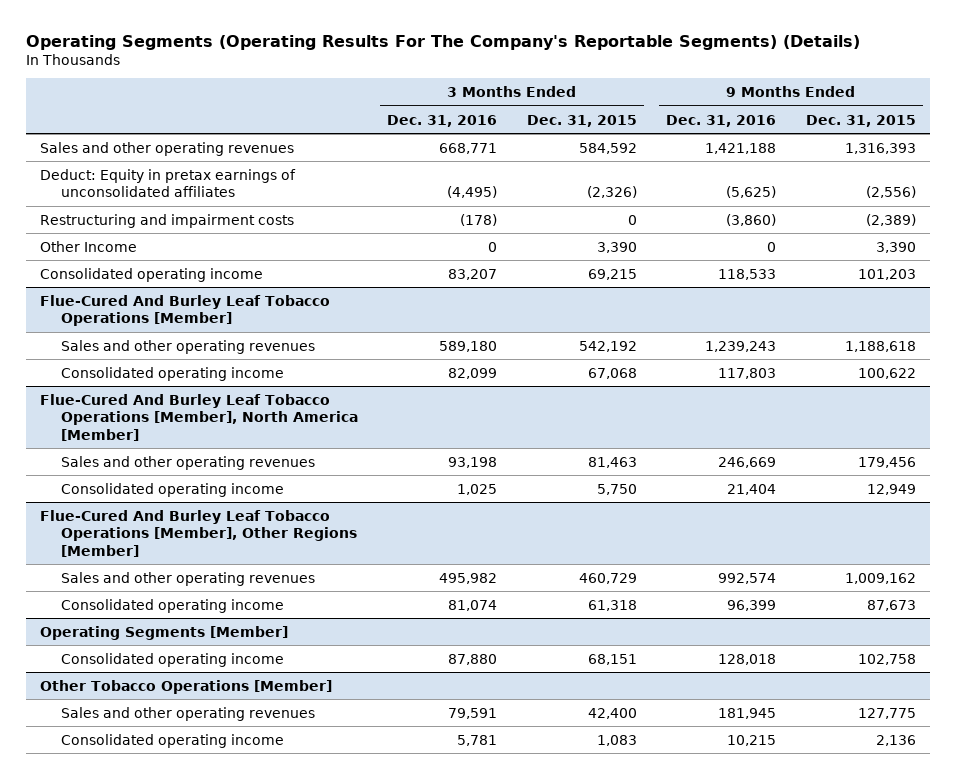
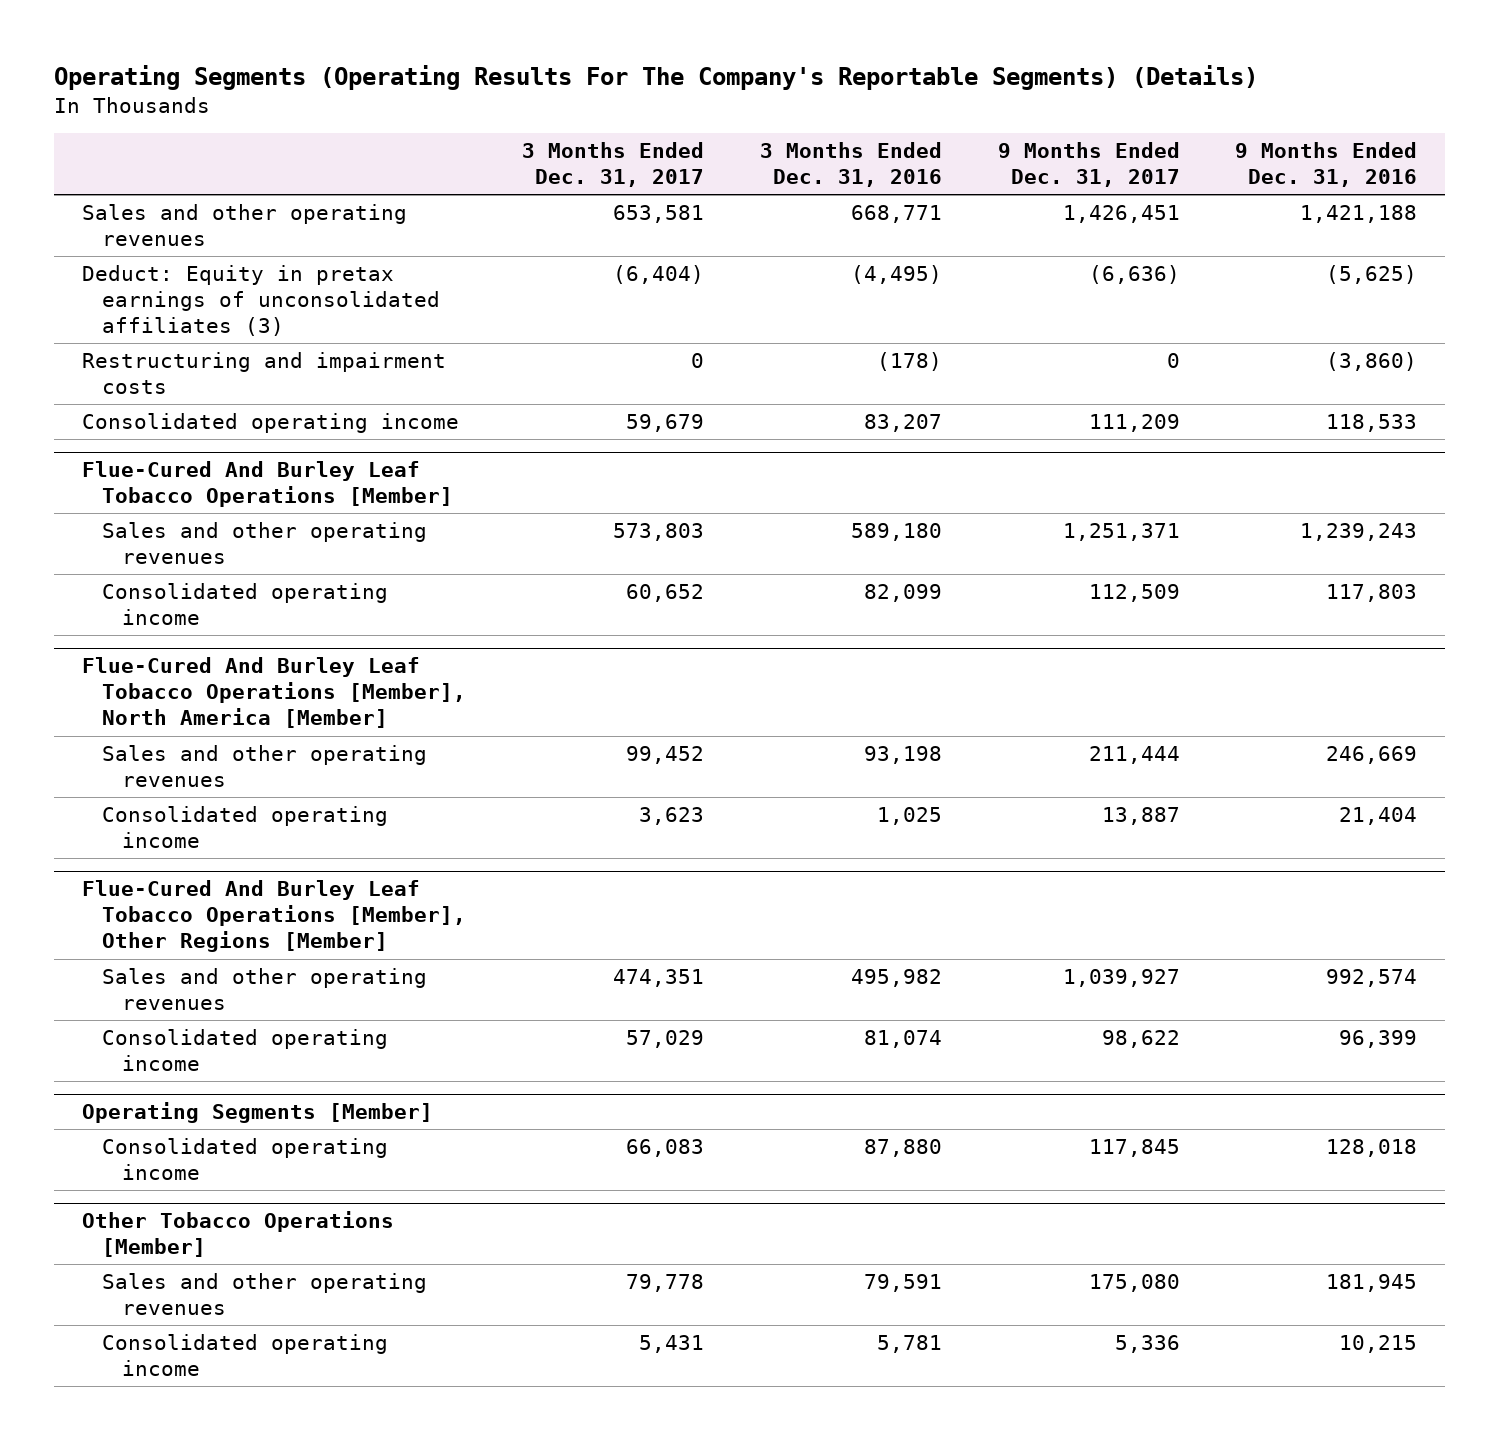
[526,114,637,127] Dec. 31, 2015 -> none
[805,114,916,127] Dec. 31, 2015 -> none
none -> [521,141,704,188] 3 Months Ended Dec. 31, 2017
none -> [997,141,1180,188] 9 Months Ended Dec. 31, 2017
[40,168,297,198] Deduct: Equity in pretax earnings of unconsolidated affiliates -> [81,264,440,337] Deduct: Equity in pretax earnings of unconsolidated affiliates (3)
[40,240,138,252] Other Income -> none

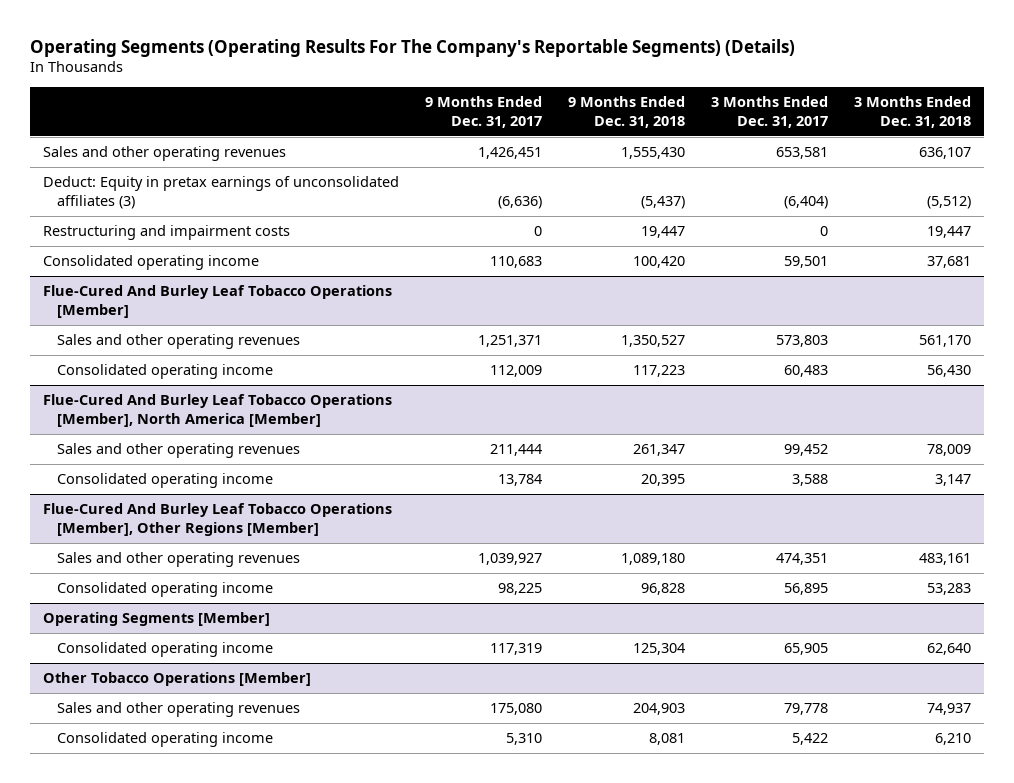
[759,141,942,188] 3 Months Ended Dec. 31, 2016 -> none
[1235,141,1418,188] 9 Months Ended Dec. 31, 2016 -> none
none -> [567,96,685,129] 9 Months Ended Dec. 31, 2018
none -> [854,96,972,129] 3 Months Ended Dec. 31, 2018
[625,413,704,432] 59,679 -> [783,256,828,269] 59,501
[1088,413,1180,432] 111,209 -> [489,256,542,269] 110,683
[625,583,704,602] 60,652 -> [783,365,828,378] 60,483
[1088,583,1180,602] 112,509 -> [489,365,542,378] 112,009
[638,806,704,825] 3,623 -> [791,474,828,487] 3,588
[1101,806,1180,825] 13,887 -> [497,474,542,487] 13,784
[625,1029,704,1048] 57,029 -> [783,583,828,596] 56,895
[1101,1029,1180,1048] 98,622 -> [497,583,542,596] 98,225
[625,1138,704,1157] 66,083 -> [783,643,828,656] 65,905
[1088,1138,1180,1157] 117,845 -> [489,643,542,656] 117,319
[638,1334,704,1353] 5,431 -> [791,733,828,746] 5,422
[1114,1334,1180,1353] 5,336 -> [505,733,542,746] 5,310

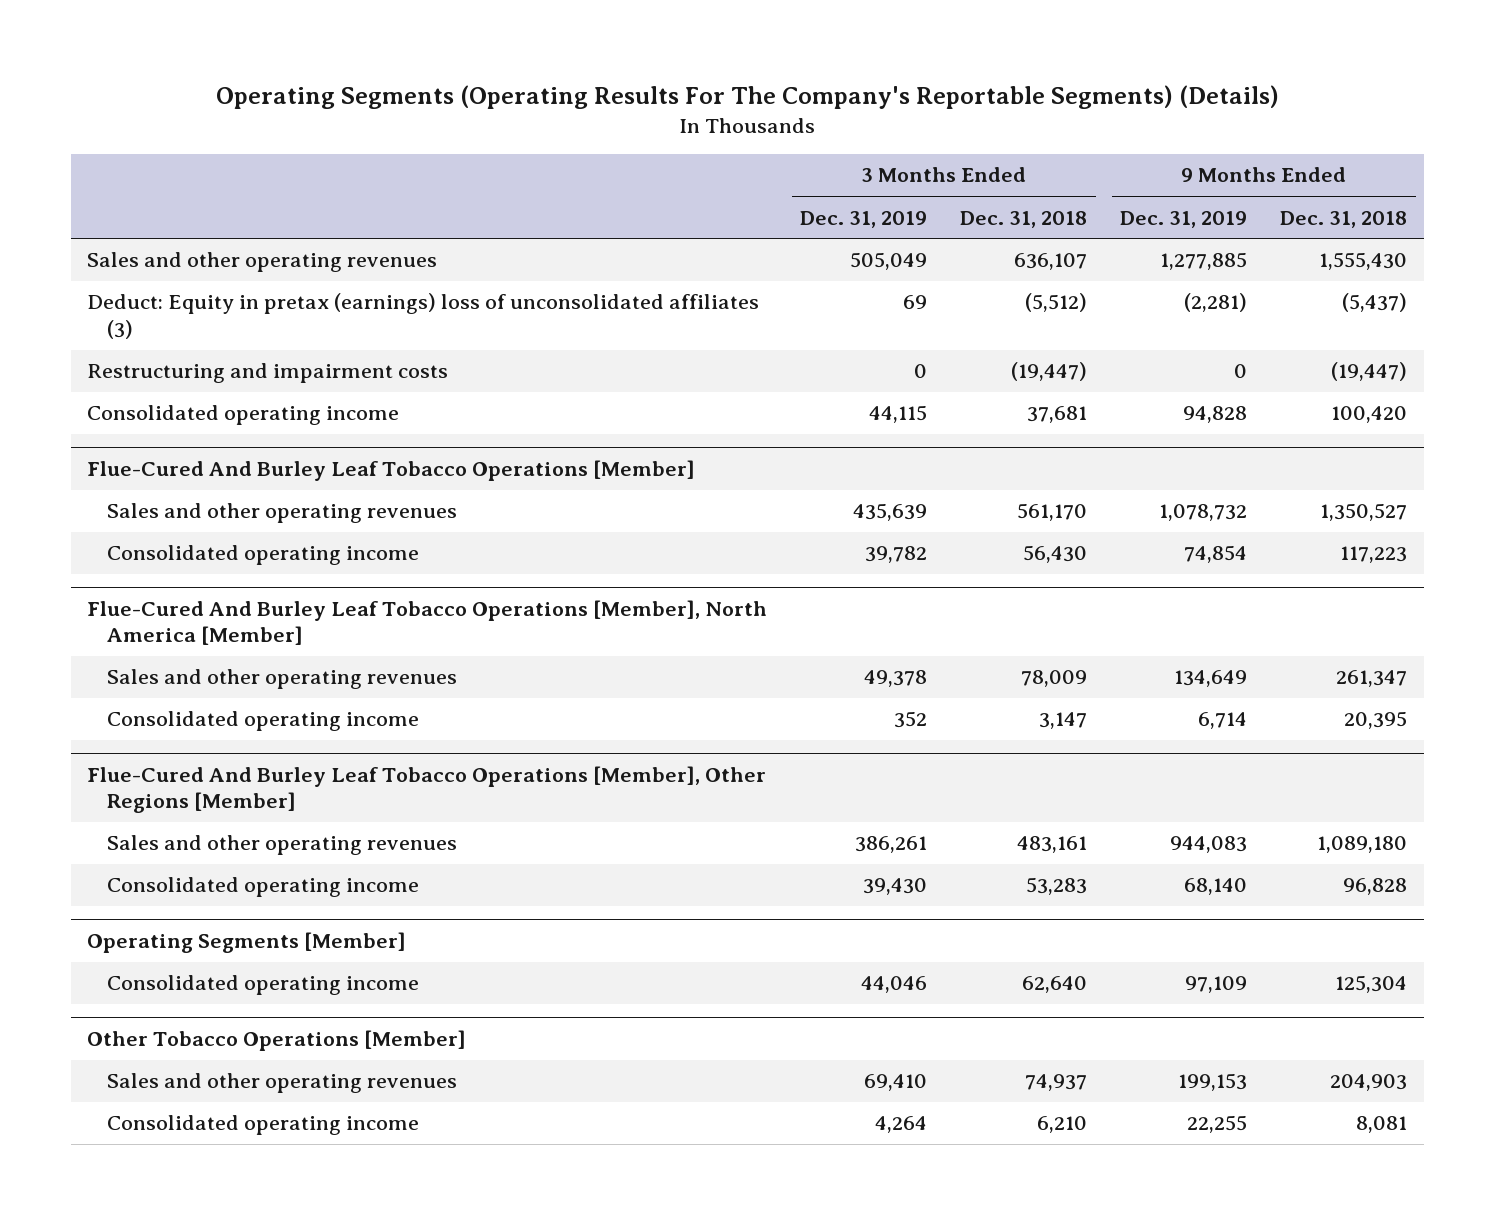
[424,96,542,129] 9 Months Ended Dec. 31, 2017 -> none
[710,96,828,129] 3 Months Ended Dec. 31, 2017 -> none
none -> [800,210,928,228] Dec. 31, 2019
none -> [1120,210,1248,228] Dec. 31, 2019
[42,176,399,210] Deduct: Equity in pretax earnings of unconsolidated affiliates (3) -> [87,293,760,340] Deduct: Equity in pretax (earnings) loss of unconsolidated affiliates (3)
[640,226,685,239] 19,447 -> [1331,362,1408,382] (19,447)
[927,226,972,239] 19,447 -> [1011,362,1088,382] (19,447)

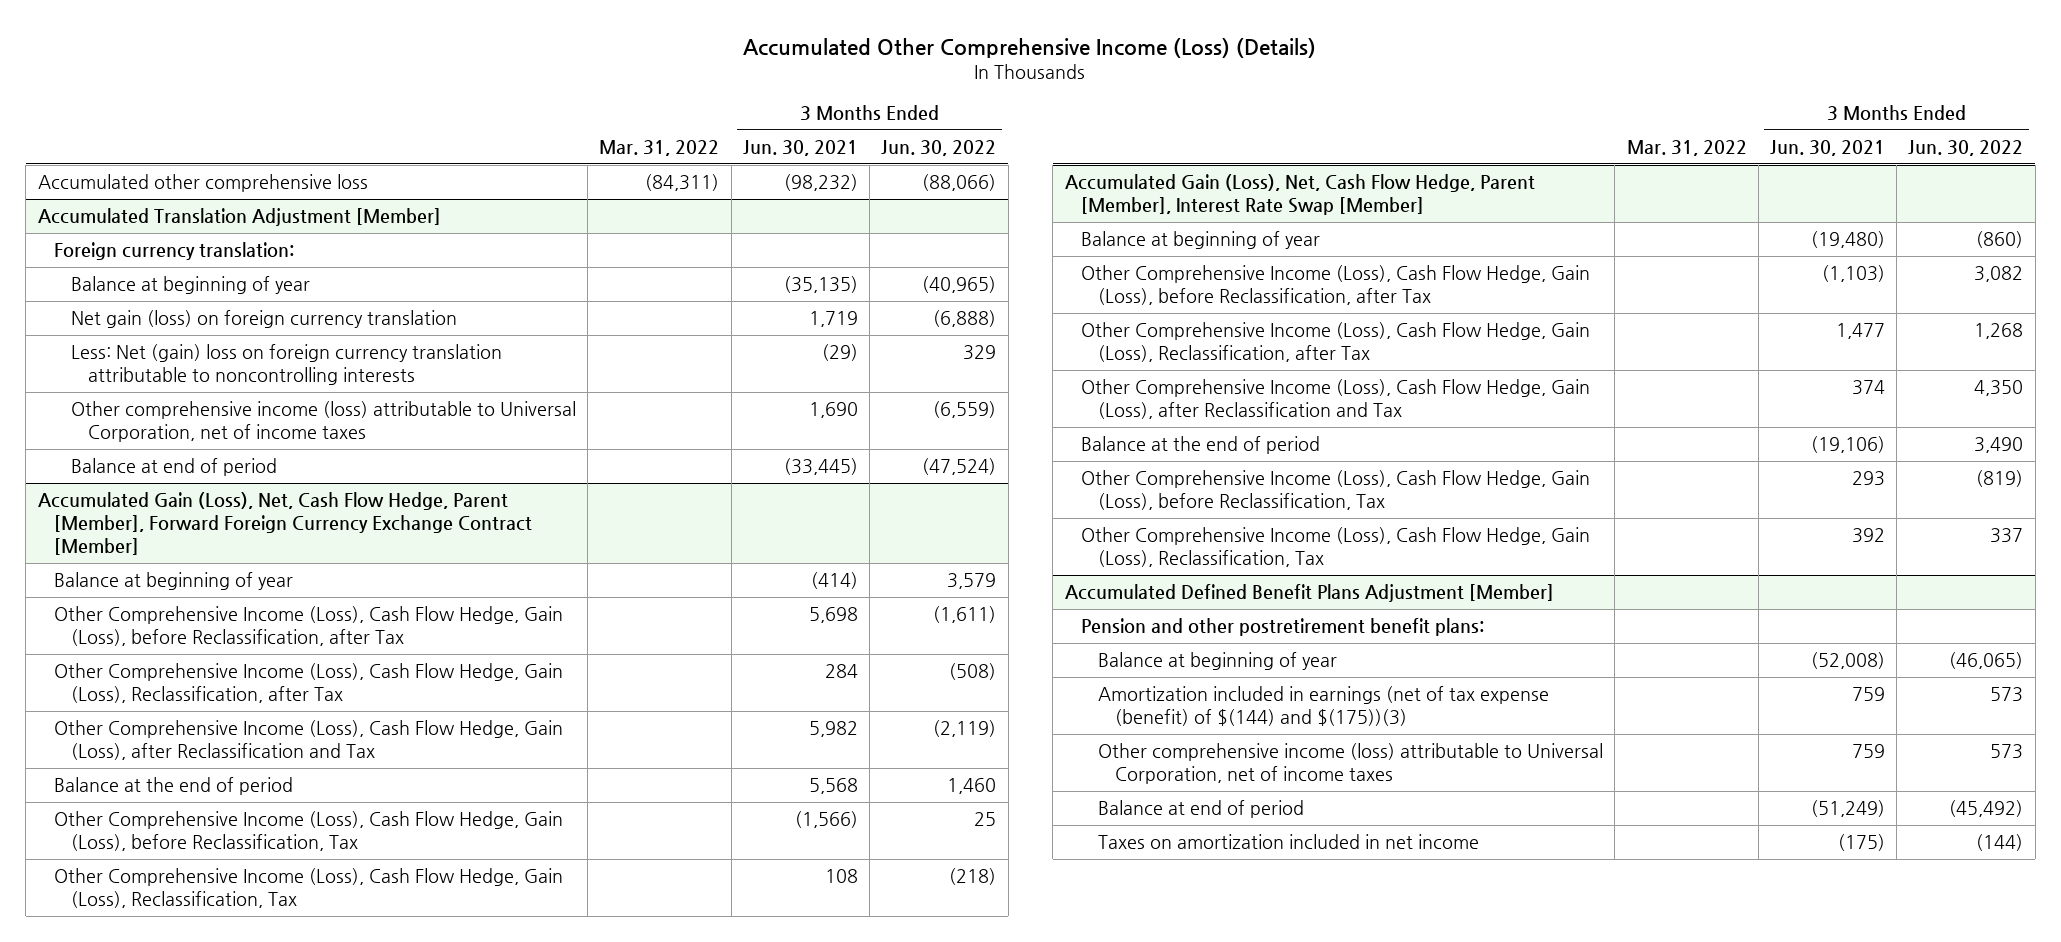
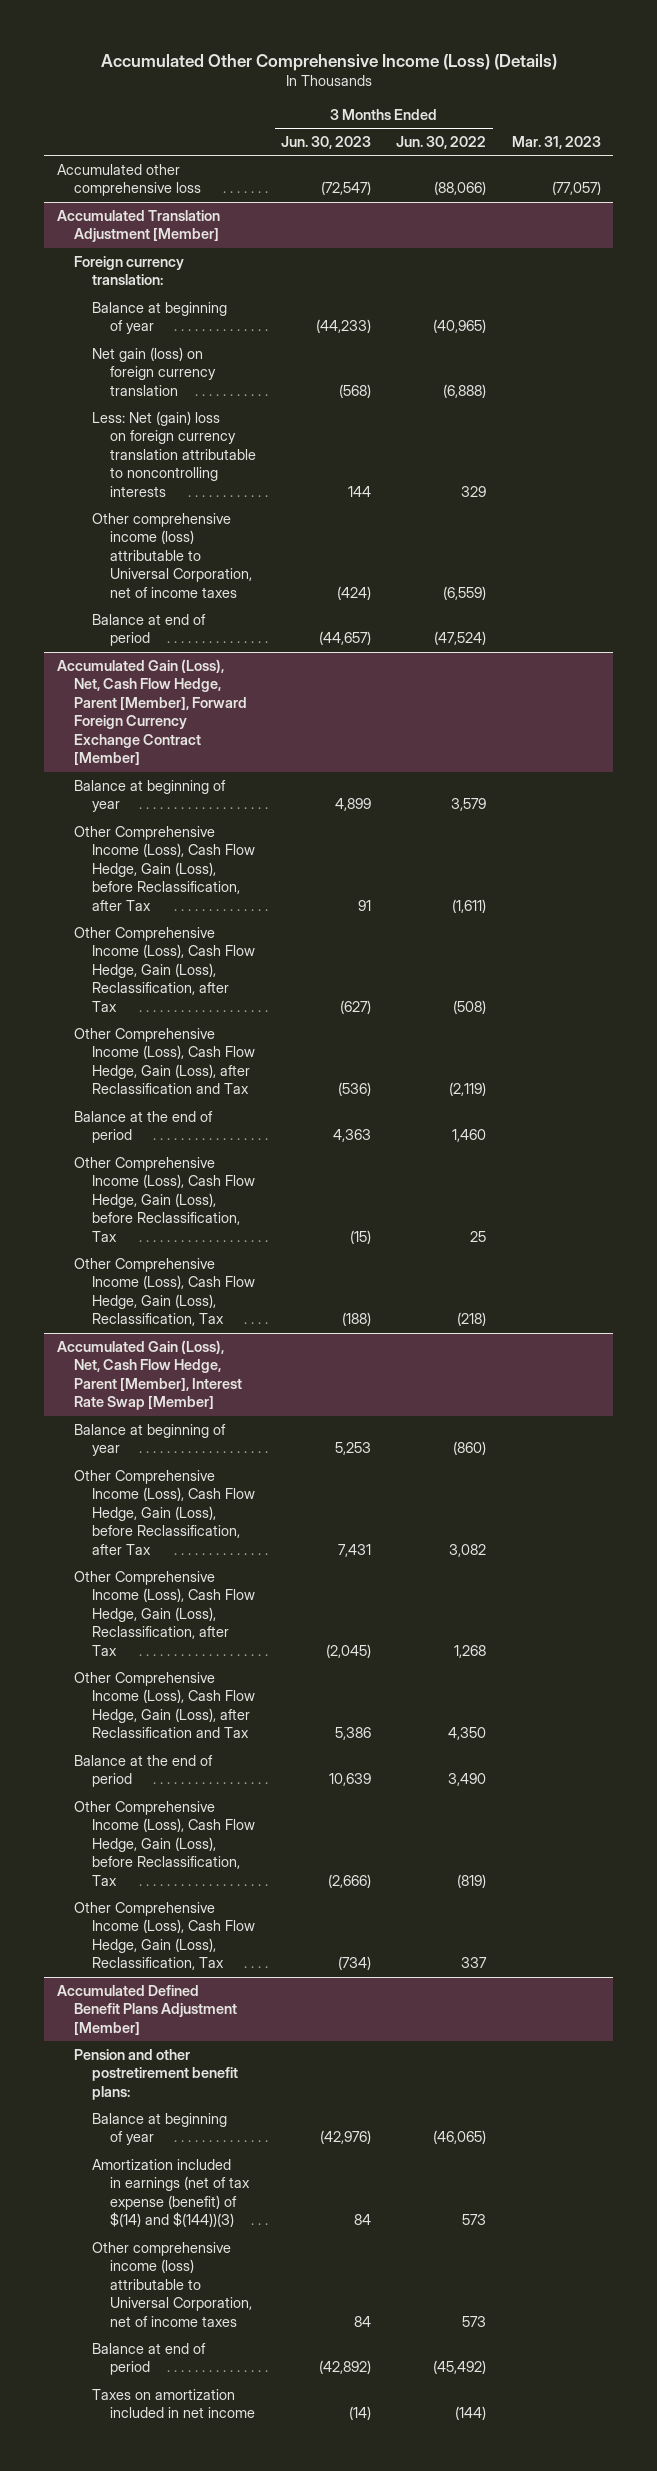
[599,140,720,157] Mar. 31, 2022 -> none
[742,140,858,157] Jun. 30, 2021 -> none
none -> [280,136,371,150] Jun. 30, 2023
none -> [511,136,601,150] Mar. 31, 2023
[1098,686,1550,727] Amortization included in earnings (net of tax expense (benefit) of $(144) and $(175))(3) -> [91,2158,250,2228] Amortization included in earnings (net of tax expense (benefit) of $(14) and $(144))(3)

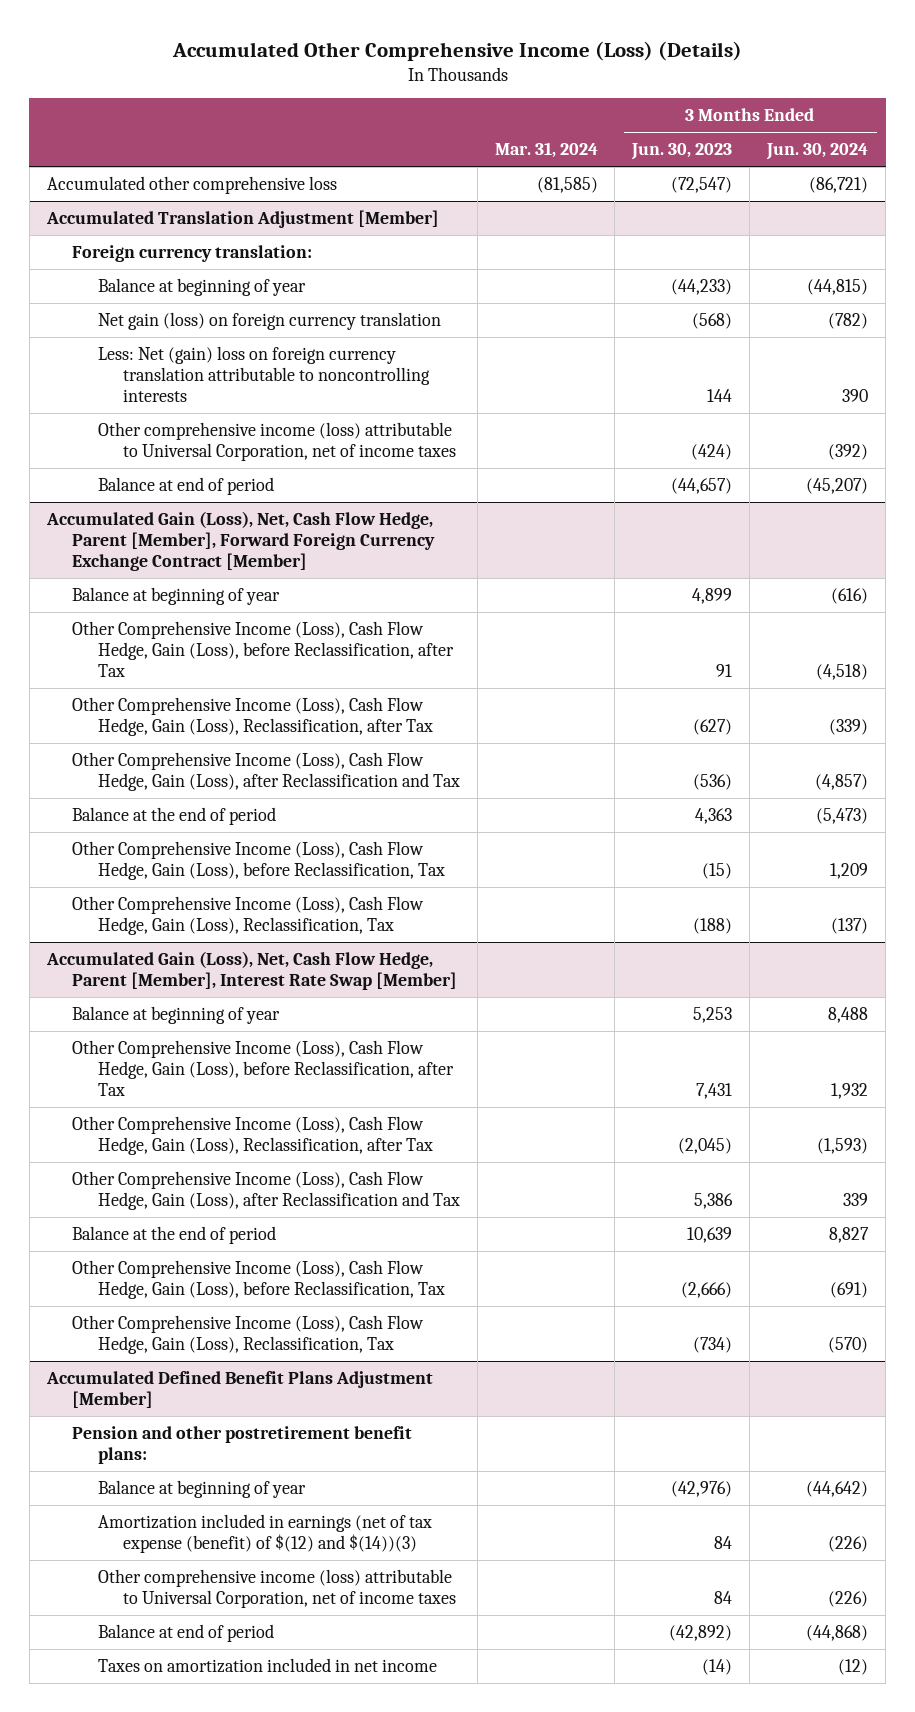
[396,136,487,150] Jun. 30, 2022 -> none
[511,136,601,150] Mar. 31, 2023 -> none
none -> [494,142,598,159] Mar. 31, 2024
none -> [766,143,869,161] Jun. 30, 2024
[91,2158,250,2228] Amortization included in earnings (net of tax expense (benefit) of $(14) and $(144))(3) -> [97,1513,432,1553] Amortization included in earnings (net of tax expense (benefit) of $(12) and $(14))(3)

